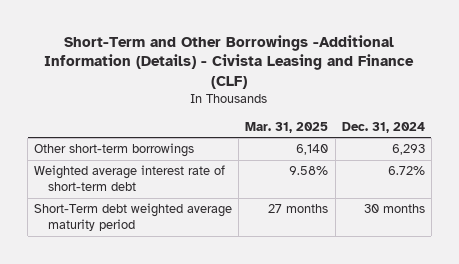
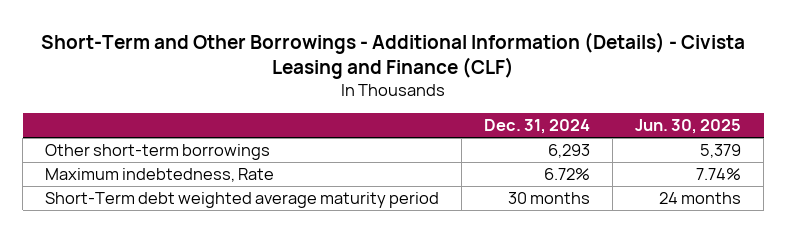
[44,35,415,89] Short-Term and Other Borrowings -Additional Information (Details) - Civista Leasing and Finance (CLF) -> [41,31,746,80] Short-Term and Other Borrowings - Additional Information (Details) - Civista Leasing and Finance (CLF)
[245,121,329,133] Mar. 31, 2025 -> none
none -> [635,118,742,134] Jun. 30, 2025
[34,165,226,192] Weighted average interest rate of short-term debt -> [45,168,275,183] Maximum indebtedness, Rate

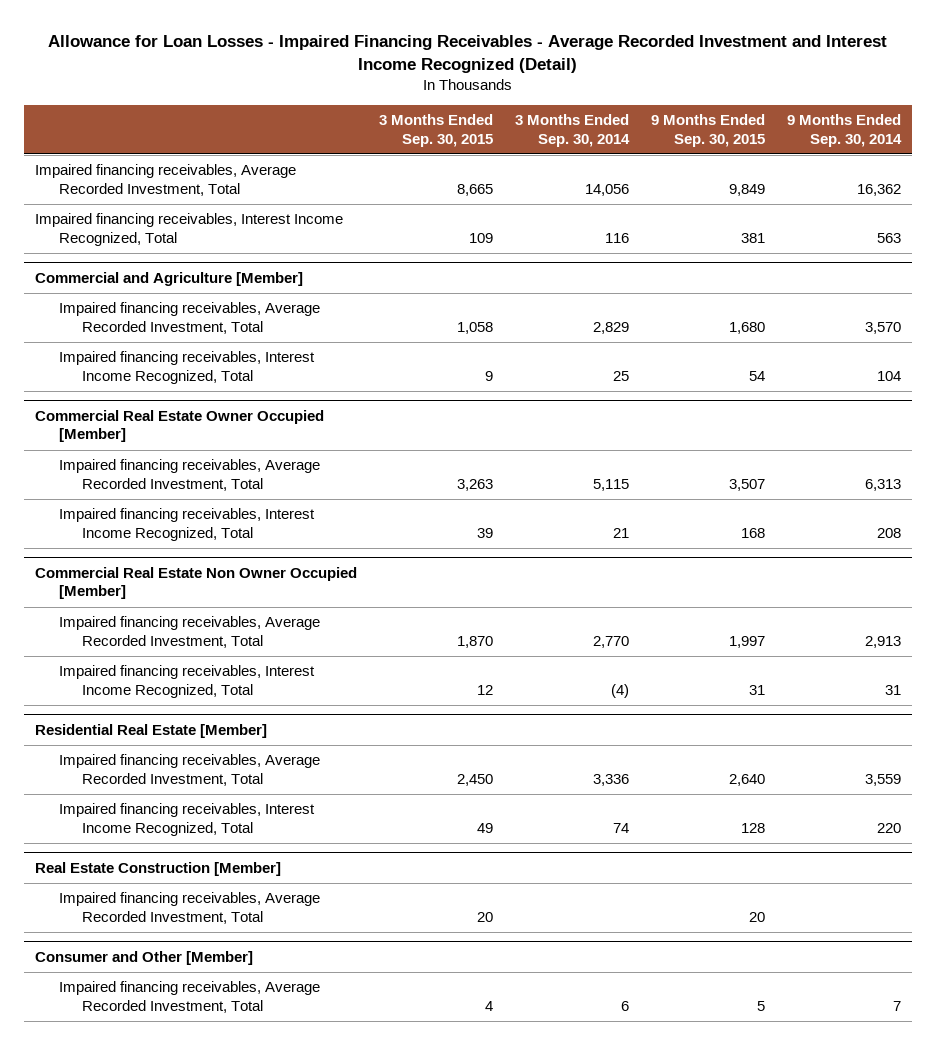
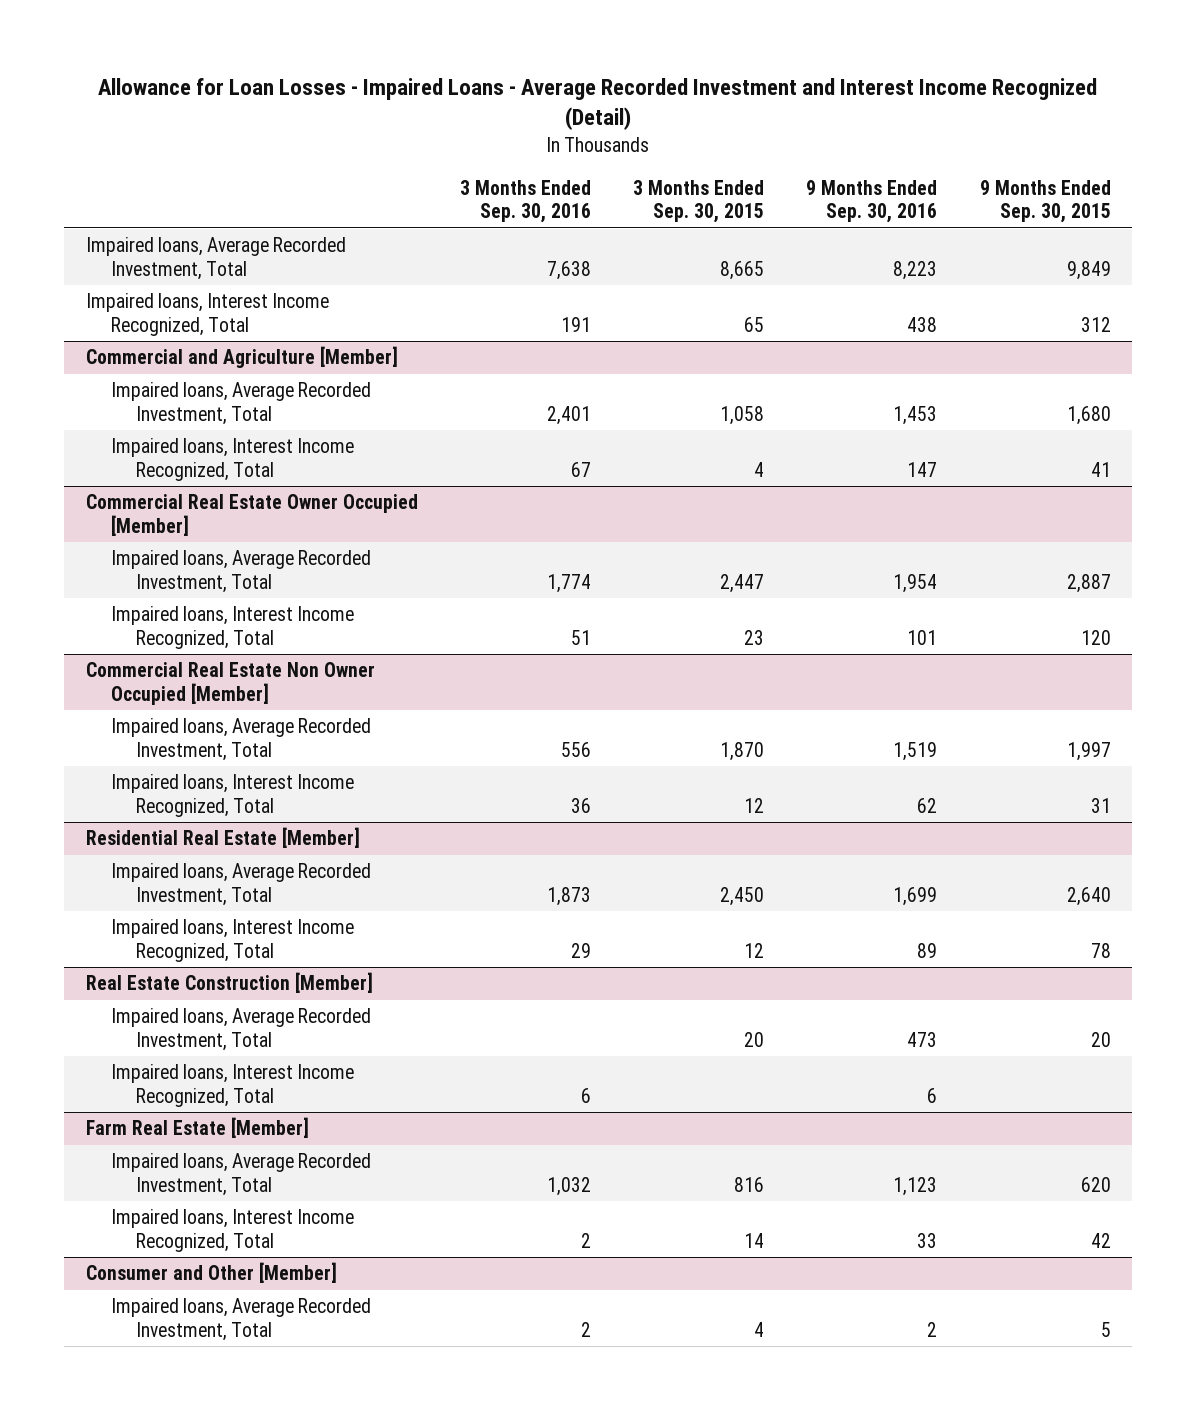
[48,34,888,73] Allowance for Loan Losses - Impaired Financing Receivables - Average Recorded Investment and Interest Income Recognized (Detail) -> [98,77,1098,131] Allowance for Loan Losses - Impaired Loans - Average Recorded Investment and Interest Income Recognized (Detail)
[515,114,631,147] 3 Months Ended Sep. 30, 2014 -> none
[787,114,903,147] 9 Months Ended Sep. 30, 2014 -> none
none -> [459,179,591,223] 3 Months Ended Sep. 30, 2016
none -> [806,179,938,223] 9 Months Ended Sep. 30, 2016
[34,164,296,197] Impaired financing receivables, Average Recorded Investment, Total -> [85,237,346,280] Impaired loans, Average Recorded Investment, Total
[34,213,343,247] Impaired financing receivables, Interest Income Recognized, Total -> [85,293,329,336] Impaired loans, Interest Income Recognized, Total
[469,233,494,244] 109 -> [744,316,765,332] 65
[741,233,766,244] 381 -> [1080,316,1111,332] 312
[58,302,320,335] Impaired financing receivables, Average Recorded Investment, Total -> [110,382,371,425] Impaired loans, Average Recorded Investment, Total
[58,351,315,385] Impaired financing receivables, Interest Income Recognized, Total -> [110,438,354,481] Impaired loans, Interest Income Recognized, Total
[485,371,494,382] 9 -> [754,461,765,477] 4
[749,371,766,382] 54 -> [1090,461,1111,477] 41
[58,459,320,492] Impaired financing receivables, Average Recorded Investment, Total -> [110,550,371,593] Impaired loans, Average Recorded Investment, Total
[457,479,494,492] 3,263 -> [720,573,765,593] 2,447
[729,479,766,492] 3,507 -> [1066,573,1111,593] 2,887
[58,508,315,542] Impaired financing receivables, Interest Income Recognized, Total -> [110,606,354,649] Impaired loans, Interest Income Recognized, Total
[477,528,494,539] 39 -> [744,629,765,645] 23
[741,528,766,539] 168 -> [1080,629,1111,645] 120
[58,616,320,649] Impaired financing receivables, Average Recorded Investment, Total -> [110,718,371,761] Impaired loans, Average Recorded Investment, Total
[58,665,315,699] Impaired financing receivables, Interest Income Recognized, Total -> [110,774,354,817] Impaired loans, Interest Income Recognized, Total
[58,754,320,787] Impaired financing receivables, Average Recorded Investment, Total -> [110,863,371,906] Impaired loans, Average Recorded Investment, Total
[58,803,315,837] Impaired financing receivables, Interest Income Recognized, Total -> [110,919,354,962] Impaired loans, Interest Income Recognized, Total
[477,823,494,834] 49 -> [744,942,765,958] 12
[741,823,766,834] 128 -> [1090,942,1111,958] 78
[58,892,320,925] Impaired financing receivables, Average Recorded Investment, Total -> [110,1008,371,1051] Impaired loans, Average Recorded Investment, Total
none -> [110,1064,354,1107] Impaired loans, Interest Income Recognized, Total
none -> [85,1117,309,1139] Farm Real Estate [Member]
none -> [110,1153,371,1196] Impaired loans, Average Recorded Investment, Total
none -> [110,1209,354,1252] Impaired loans, Interest Income Recognized, Total
[58,981,320,1014] Impaired financing receivables, Average Recorded Investment, Total -> [110,1298,371,1341] Impaired loans, Average Recorded Investment, Total

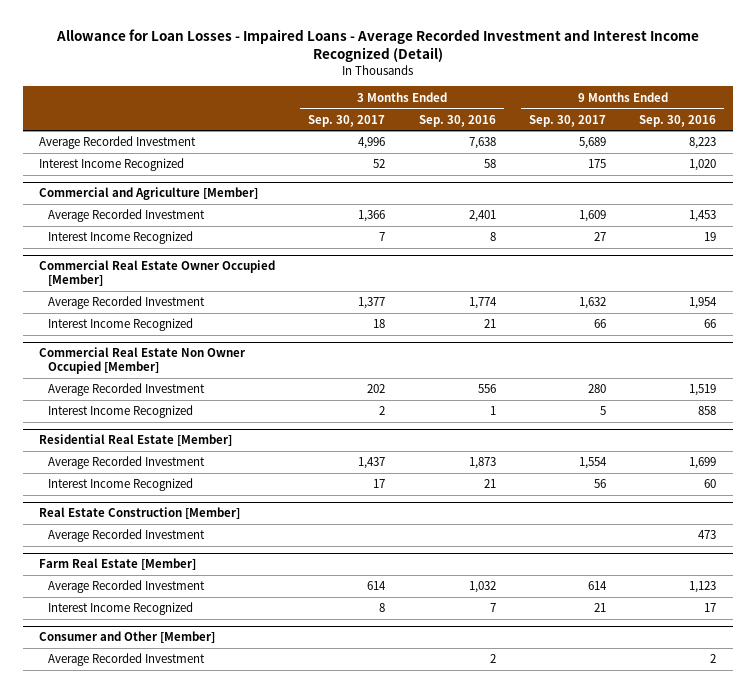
[633,179,765,223] 3 Months Ended Sep. 30, 2015 -> none
[979,179,1111,223] 9 Months Ended Sep. 30, 2015 -> none
none -> [308,114,386,127] Sep. 30, 2017
none -> [528,114,606,127] Sep. 30, 2017
[85,237,346,280] Impaired loans, Average Recorded Investment, Total -> [39,136,197,150] Average Recorded Investment
[85,293,329,336] Impaired loans, Interest Income Recognized, Total -> [39,158,185,172] Interest Income Recognized
[560,316,591,332] 191 -> [483,159,496,169] 58
[907,316,938,332] 438 -> [689,159,717,172] 1,020
[110,382,371,425] Impaired loans, Average Recorded Investment, Total -> [48,209,206,223] Average Recorded Investment
[110,438,354,481] Impaired loans, Interest Income Recognized, Total -> [48,231,194,245] Interest Income Recognized
[570,461,591,477] 67 -> [489,232,496,242] 8
[907,461,938,477] 147 -> [704,232,717,242] 19
[110,550,371,593] Impaired loans, Average Recorded Investment, Total -> [48,296,206,310] Average Recorded Investment
[110,606,354,649] Impaired loans, Interest Income Recognized, Total -> [48,318,194,332] Interest Income Recognized
[570,629,591,645] 51 -> [483,319,496,329] 21
[907,629,938,645] 101 -> [704,319,717,329] 66
[110,718,371,761] Impaired loans, Average Recorded Investment, Total -> [48,383,206,397] Average Recorded Investment
[110,774,354,817] Impaired loans, Interest Income Recognized, Total -> [48,405,194,419] Interest Income Recognized
[570,797,591,813] 36 -> [489,406,496,416] 1
[917,797,938,813] 62 -> [698,406,717,416] 858
[110,863,371,906] Impaired loans, Average Recorded Investment, Total -> [48,456,206,470] Average Recorded Investment
[110,919,354,962] Impaired loans, Interest Income Recognized, Total -> [48,478,194,492] Interest Income Recognized
[570,942,591,958] 29 -> [483,479,496,489] 21
[917,942,938,958] 89 -> [704,479,717,489] 60
[110,1064,354,1107] Impaired loans, Interest Income Recognized, Total -> none
[110,1008,371,1051] Impaired loans, Average Recorded Investment, Total -> [48,529,206,543] Average Recorded Investment
[110,1153,371,1196] Impaired loans, Average Recorded Investment, Total -> [48,580,206,594] Average Recorded Investment
[110,1209,354,1252] Impaired loans, Interest Income Recognized, Total -> [48,602,194,616] Interest Income Recognized
[580,1232,591,1248] 2 -> [489,603,496,613] 7
[917,1232,938,1248] 33 -> [704,603,717,613] 17
[110,1298,371,1341] Impaired loans, Average Recorded Investment, Total -> [48,653,206,667] Average Recorded Investment

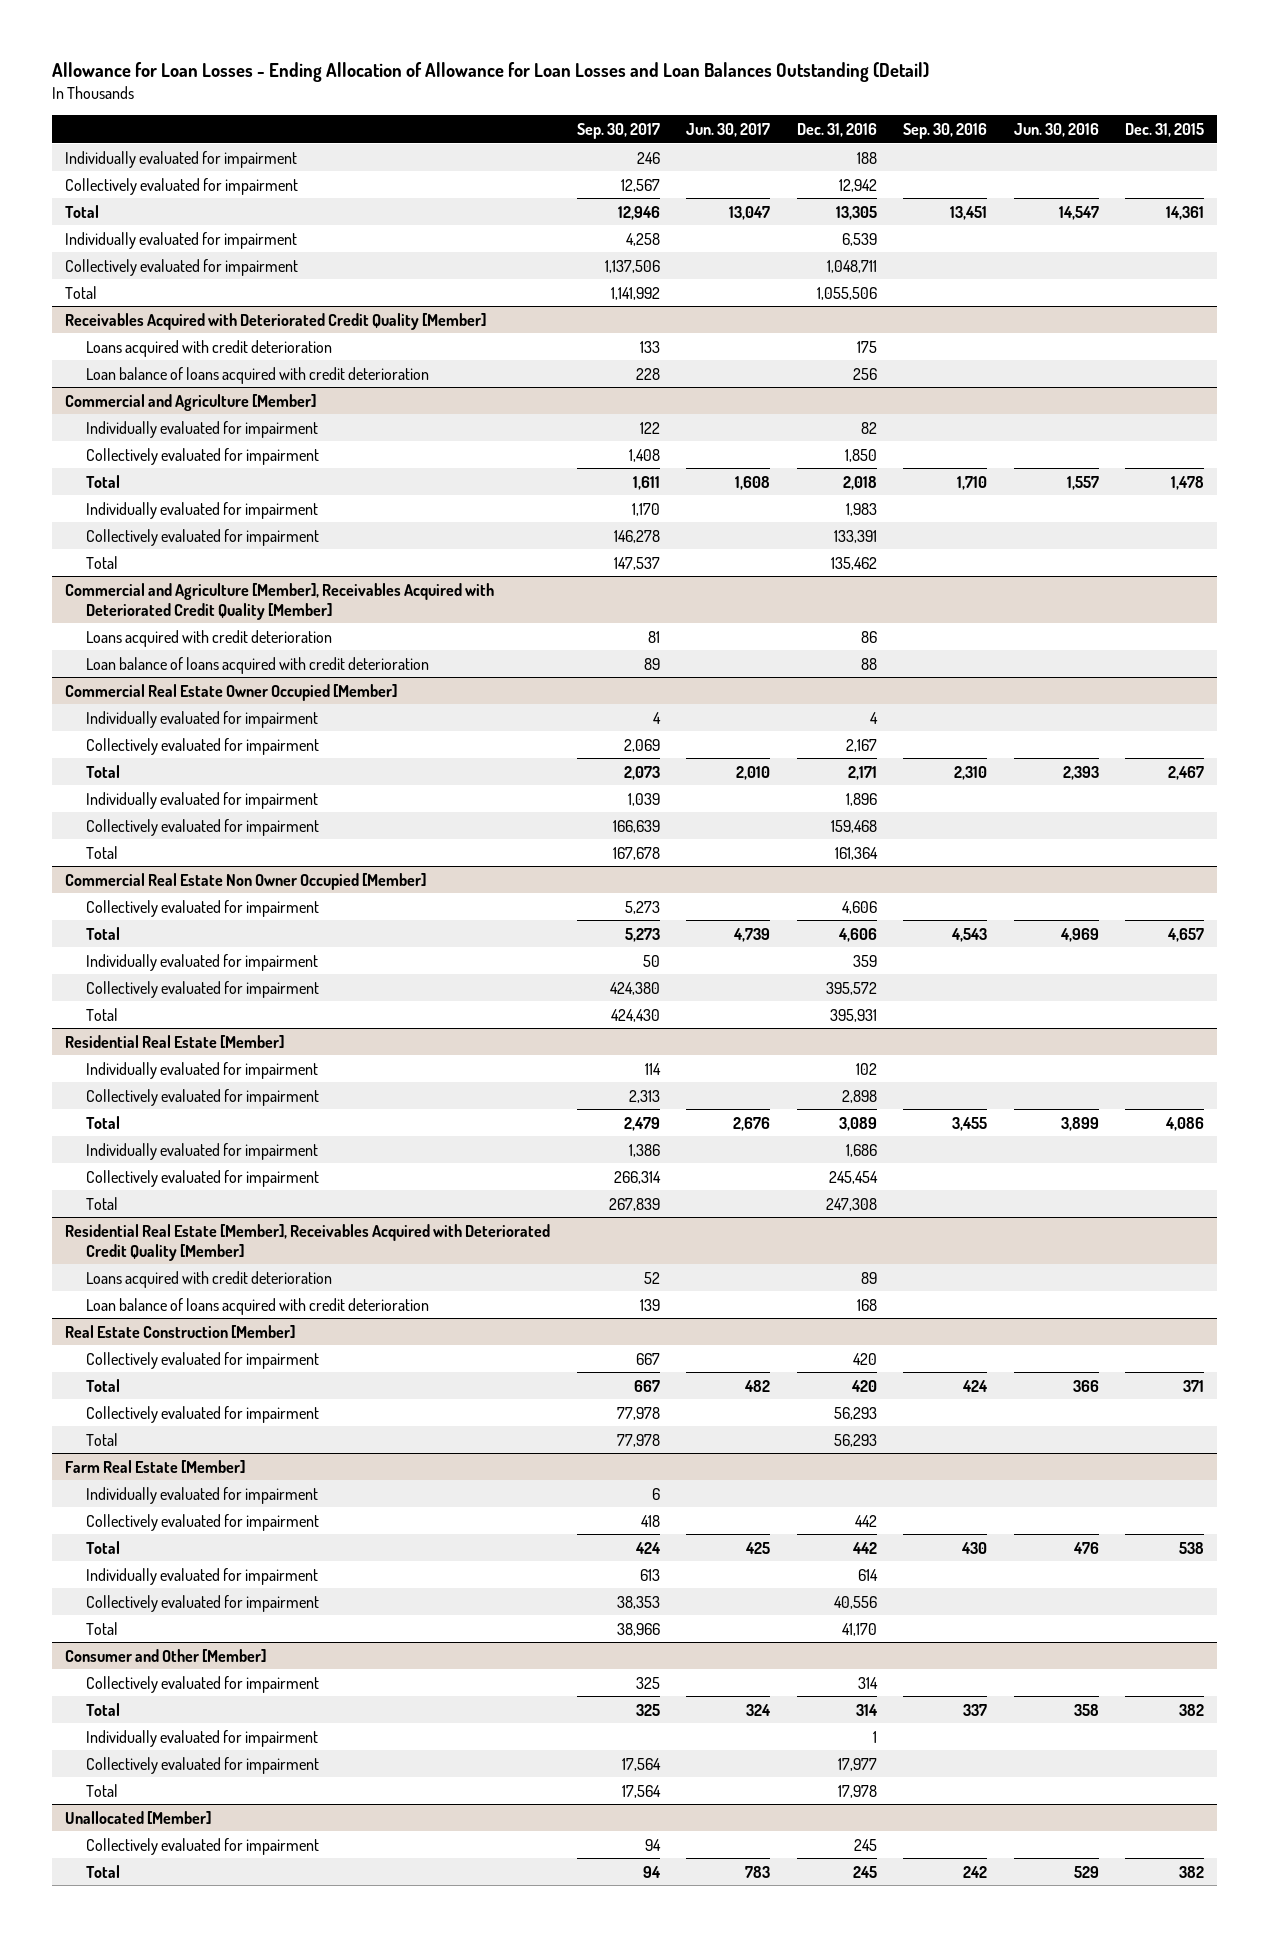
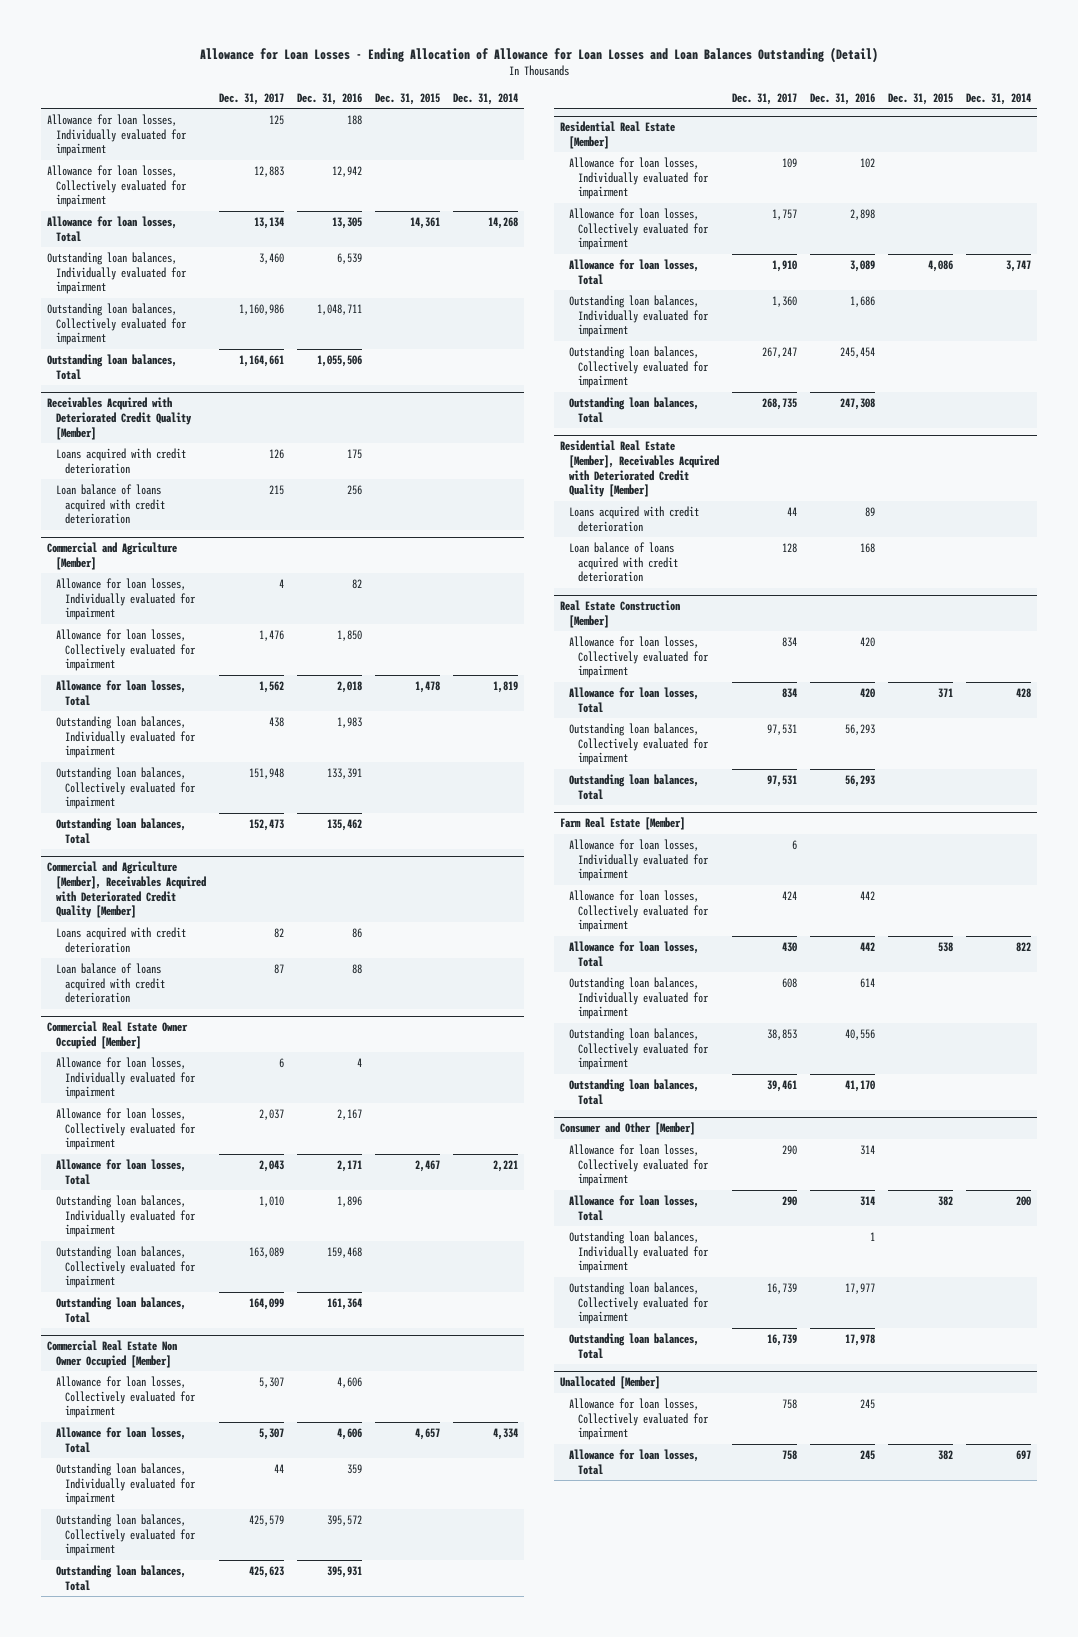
[576,123,660,140] Sep. 30, 2017 -> none
[686,123,771,138] Jun. 30, 2017 -> none
[903,123,988,140] Sep. 30, 2016 -> none
[1013,123,1099,138] Jun. 30, 2016 -> none
none -> [219,92,285,105] Dec. 31, 2017
none -> [452,92,518,105] Dec. 31, 2014
[65,150,298,168] Individually evaluated for impairment -> [47,113,188,157] Allowance for loan losses, Individually evaluated for impairment
[65,177,299,195] Collectively evaluated for impairment -> [47,164,188,208] Allowance for loan losses, Collectively evaluated for impairment
[65,204,100,218] Total -> [47,215,178,242] Allowance for loan losses, Total
[65,231,298,249] Individually evaluated for impairment -> [47,251,188,295] Outstanding loan balances, Individually evaluated for impairment
[65,258,299,276] Collectively evaluated for impairment -> [47,302,188,346] Outstanding loan balances, Collectively evaluated for impairment
[65,285,98,299] Total -> [47,353,178,380] Outstanding loan balances, Total
[85,420,318,438] Individually evaluated for impairment -> [56,577,197,621] Allowance for loan losses, Individually evaluated for impairment
[85,447,319,465] Collectively evaluated for impairment -> [56,628,197,672] Allowance for loan losses, Collectively evaluated for impairment
[85,474,120,488] Total -> [56,679,187,706] Allowance for loan losses, Total
[85,501,318,519] Individually evaluated for impairment -> [56,715,197,759] Outstanding loan balances, Individually evaluated for impairment
[85,528,319,546] Collectively evaluated for impairment -> [56,766,197,810] Outstanding loan balances, Collectively evaluated for impairment
[85,555,118,569] Total -> [56,817,187,844] Outstanding loan balances, Total
[85,710,318,728] Individually evaluated for impairment -> [56,1056,197,1100] Allowance for loan losses, Individually evaluated for impairment
[85,737,319,755] Collectively evaluated for impairment -> [56,1107,197,1151] Allowance for loan losses, Collectively evaluated for impairment
[85,764,120,778] Total -> [56,1158,187,1185] Allowance for loan losses, Total
[85,791,318,809] Individually evaluated for impairment -> [56,1194,197,1238] Outstanding loan balances, Individually evaluated for impairment
[85,818,319,836] Collectively evaluated for impairment -> [56,1245,197,1289] Outstanding loan balances, Collectively evaluated for impairment
[85,845,118,859] Total -> [56,1296,187,1323] Outstanding loan balances, Total
[85,899,319,917] Collectively evaluated for impairment -> [56,1375,197,1419] Allowance for loan losses, Collectively evaluated for impairment
[85,926,120,940] Total -> [56,1426,187,1453] Allowance for loan losses, Total
[85,953,318,971] Individually evaluated for impairment -> [56,1462,197,1506] Outstanding loan balances, Individually evaluated for impairment
[85,980,319,998] Collectively evaluated for impairment -> [56,1513,197,1557] Outstanding loan balances, Collectively evaluated for impairment
[85,1007,118,1021] Total -> [56,1564,187,1591] Outstanding loan balances, Total
[85,1061,318,1079] Individually evaluated for impairment -> [569,156,710,200] Allowance for loan losses, Individually evaluated for impairment
[85,1088,319,1106] Collectively evaluated for impairment -> [569,207,710,251] Allowance for loan losses, Collectively evaluated for impairment
[85,1115,120,1129] Total -> [569,258,700,285] Allowance for loan losses, Total
[85,1142,318,1160] Individually evaluated for impairment -> [569,294,710,338] Outstanding loan balances, Individually evaluated for impairment
[85,1169,319,1187] Collectively evaluated for impairment -> [569,345,710,389] Outstanding loan balances, Collectively evaluated for impairment
[85,1196,118,1210] Total -> [569,396,700,423] Outstanding loan balances, Total
[85,1351,319,1369] Collectively evaluated for impairment -> [569,635,710,679] Allowance for loan losses, Collectively evaluated for impairment
[85,1378,120,1392] Total -> [569,686,700,713] Allowance for loan losses, Total
[85,1405,319,1423] Collectively evaluated for impairment -> [569,722,710,766] Outstanding loan balances, Collectively evaluated for impairment
[85,1432,118,1446] Total -> [569,773,700,800] Outstanding loan balances, Total
[85,1486,318,1504] Individually evaluated for impairment -> [569,838,710,882] Allowance for loan losses, Individually evaluated for impairment
[85,1513,319,1531] Collectively evaluated for impairment -> [569,889,710,933] Allowance for loan losses, Collectively evaluated for impairment
[85,1540,120,1554] Total -> [569,940,700,967] Allowance for loan losses, Total
[85,1567,318,1585] Individually evaluated for impairment -> [569,976,710,1020] Outstanding loan balances, Individually evaluated for impairment
[85,1594,319,1612] Collectively evaluated for impairment -> [569,1027,710,1071] Outstanding loan balances, Collectively evaluated for impairment
[85,1621,118,1635] Total -> [569,1078,700,1105] Outstanding loan balances, Total
[85,1675,319,1693] Collectively evaluated for impairment -> [569,1143,710,1187] Allowance for loan losses, Collectively evaluated for impairment
[85,1702,120,1716] Total -> [569,1194,700,1221] Allowance for loan losses, Total
[85,1729,318,1747] Individually evaluated for impairment -> [569,1230,710,1274] Outstanding loan balances, Individually evaluated for impairment
[85,1756,319,1774] Collectively evaluated for impairment -> [569,1281,710,1325] Outstanding loan balances, Collectively evaluated for impairment
[85,1783,118,1797] Total -> [569,1332,700,1359] Outstanding loan balances, Total
[85,1837,319,1855] Collectively evaluated for impairment -> [569,1397,710,1441] Allowance for loan losses, Collectively evaluated for impairment
[85,1864,120,1878] Total -> [569,1448,700,1475] Allowance for loan losses, Total

